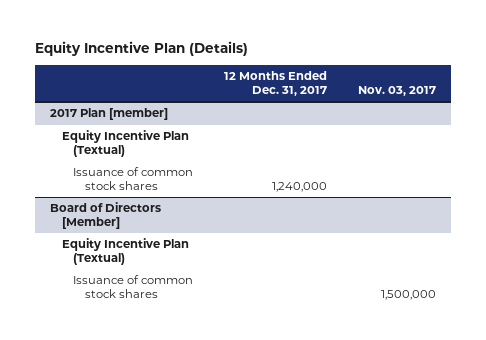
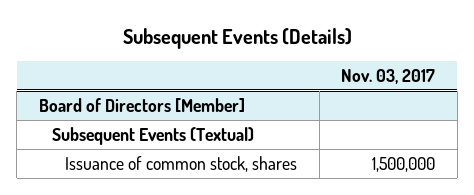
[34,41,248,57] Equity Incentive Plan (Details) -> [123,27,353,49] Subsequent Events (Details)
[223,71,327,96] 12 Months Ended Dec. 31, 2017 -> none
[50,108,169,121] 2017 Plan [member] -> none
[61,130,189,157] Equity Incentive Plan (Textual) -> none
[73,167,194,190] Issuance of common stock shares -> none
[61,238,189,265] Equity Incentive Plan (Textual) -> none
none -> [52,126,255,145] Subsequent Events (Textual)
[73,275,194,298] Issuance of common stock shares -> [65,155,298,172] Issuance of common stock, shares

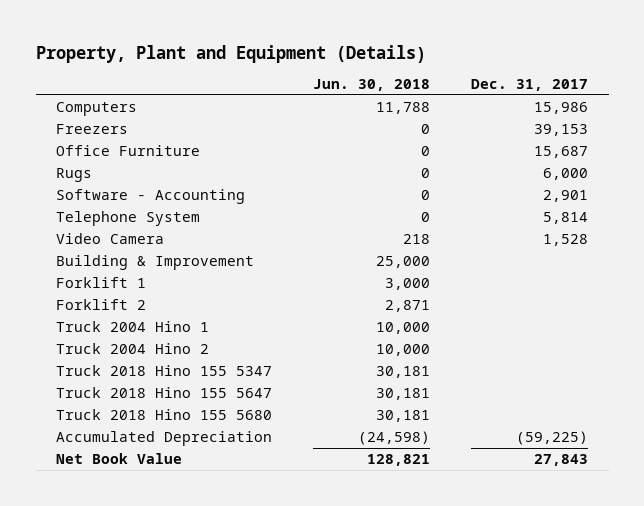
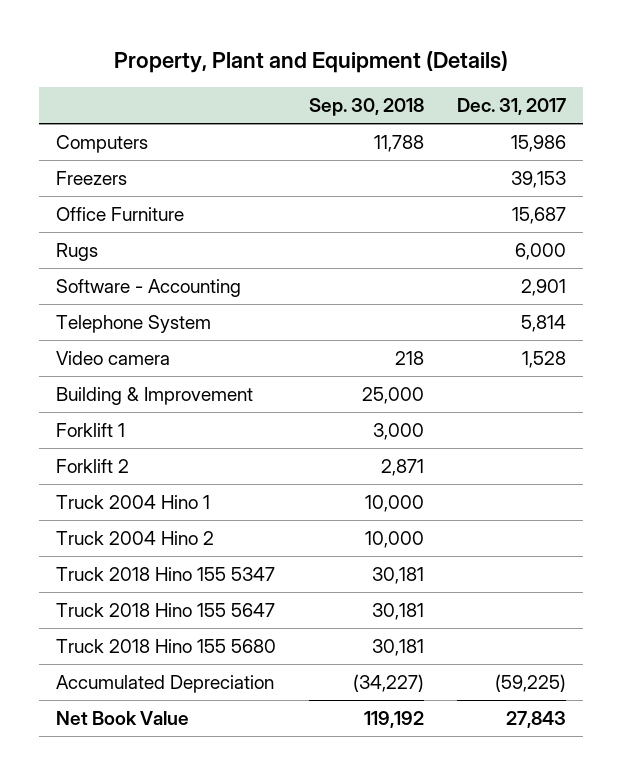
[313,79,431,92] Jun. 30, 2018 -> none
none -> [309,98,425,117] Sep. 30, 2018
[56,233,165,245] Video Camera -> [55,350,170,365] Video camera

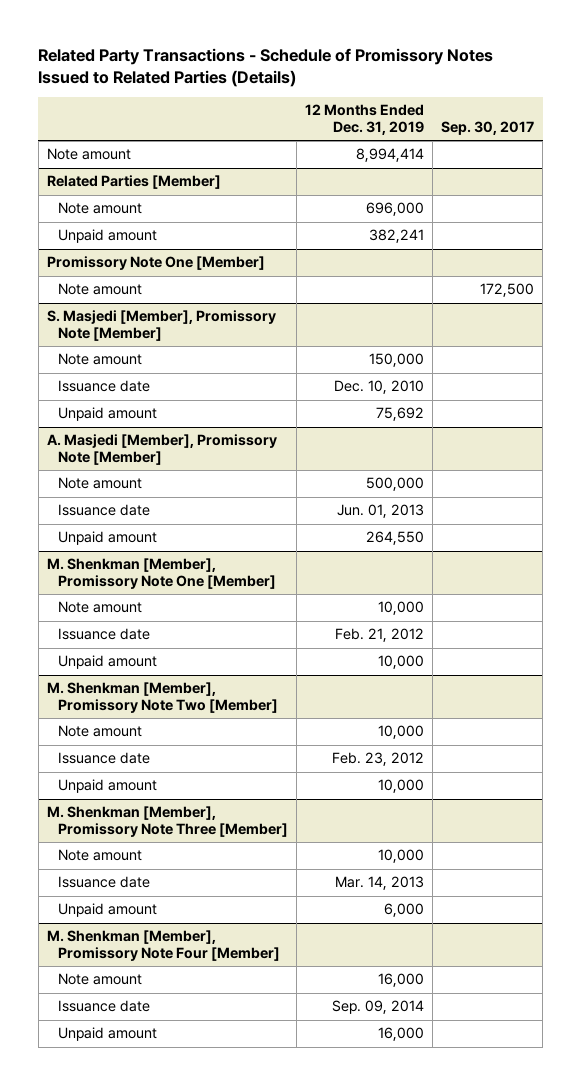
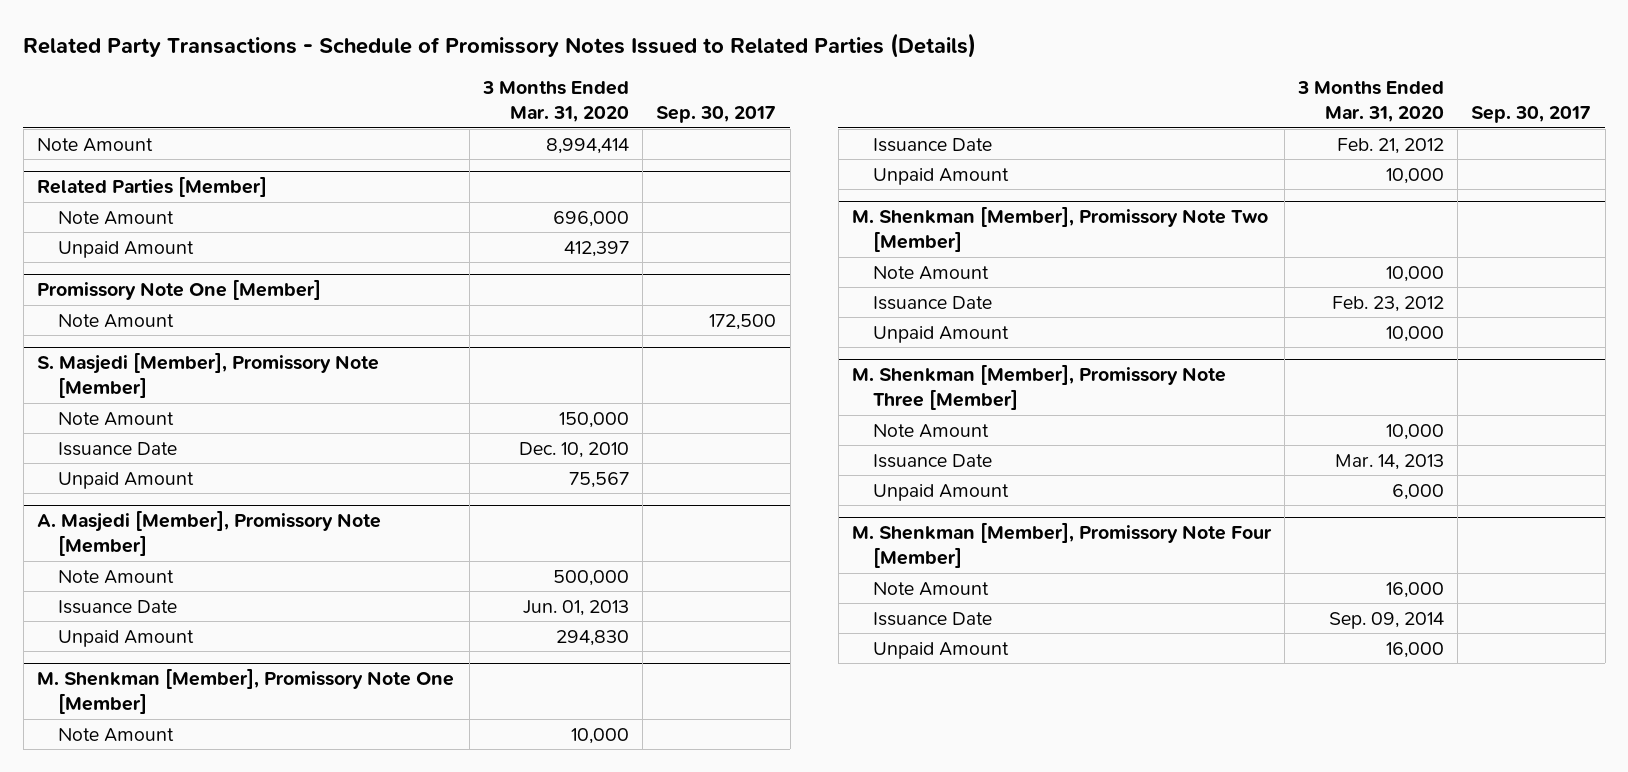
[304,104,424,135] 12 Months Ended Dec. 31, 2019 -> none
none -> [482,81,630,123] 3 Months Ended Mar. 31, 2020
[47,148,132,161] Note amount -> [36,137,153,152] Note Amount
[57,202,142,215] Note amount -> [58,210,175,225] Note Amount
[57,229,157,244] Unpaid amount -> [58,240,195,258] Unpaid Amount
[57,283,142,296] Note amount -> [58,313,175,328] Note Amount
[57,353,142,366] Note amount -> [58,411,175,426] Note Amount
[57,380,150,393] Issuance date -> [58,441,178,456] Issuance Date
[57,407,157,422] Unpaid amount -> [58,471,195,489] Unpaid Amount
[57,477,142,490] Note amount -> [58,569,175,584] Note Amount
[57,504,150,517] Issuance date -> [58,599,178,614] Issuance Date
[57,531,157,546] Unpaid amount -> [58,629,195,647] Unpaid Amount
[57,601,142,614] Note amount -> [58,727,175,742] Note Amount
[57,628,150,641] Issuance date -> [873,137,993,152] Issuance Date
[57,655,157,670] Unpaid amount -> [873,167,1010,185] Unpaid Amount
[57,725,142,738] Note amount -> [873,265,990,280] Note Amount
[57,752,150,765] Issuance date -> [873,295,993,310] Issuance Date
[57,779,157,794] Unpaid amount -> [873,325,1010,343] Unpaid Amount
[57,849,142,862] Note amount -> [873,423,990,438] Note Amount
[57,876,150,889] Issuance date -> [873,453,993,468] Issuance Date
[57,903,157,918] Unpaid amount -> [873,483,1010,501] Unpaid Amount
[57,973,142,986] Note amount -> [873,581,990,596] Note Amount
[57,1000,150,1013] Issuance date -> [873,611,993,626] Issuance Date
[57,1027,157,1042] Unpaid amount -> [873,641,1010,659] Unpaid Amount

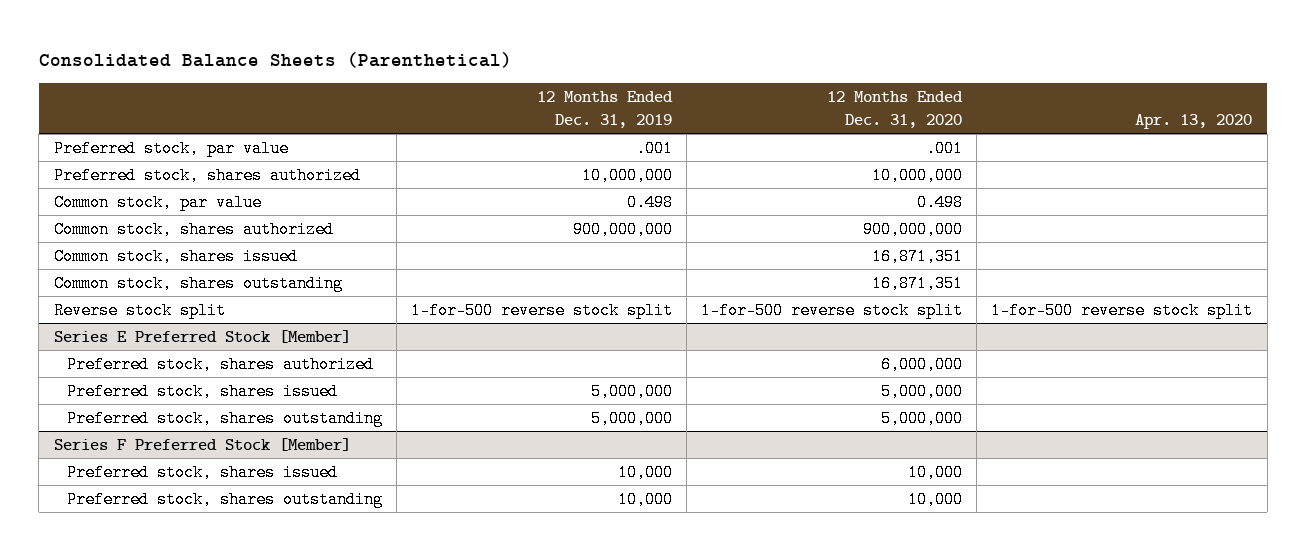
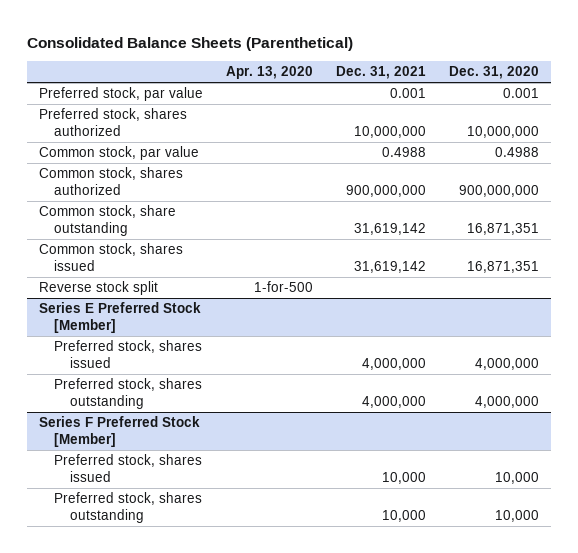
[537,91,674,128] 12 Months Ended Dec. 31, 2019 -> none
[827,91,964,128] 12 Months Ended Dec. 31, 2020 -> none
none -> [336,66,427,80] Dec. 31, 2021
none -> [449,66,540,80] Dec. 31, 2020
none -> [38,205,176,237] Common stock, share outstanding
[53,275,343,293] Common stock, shares outstanding -> none
[991,302,1254,320] 1-for-500 reverse stock split -> [253,281,313,293] 1-for-500
[66,356,374,374] Preferred stock, shares authorized -> none

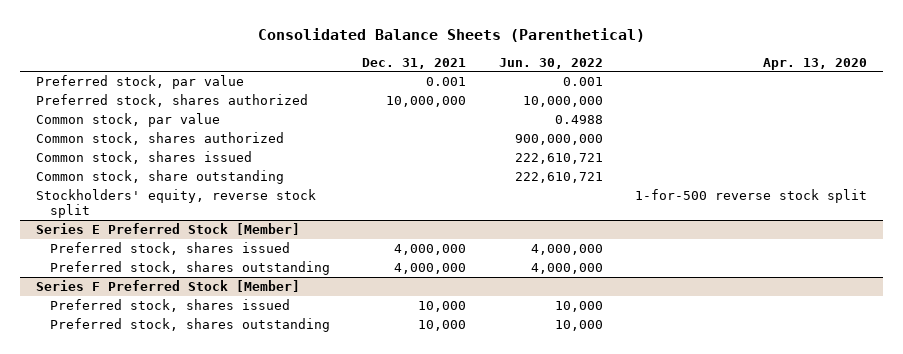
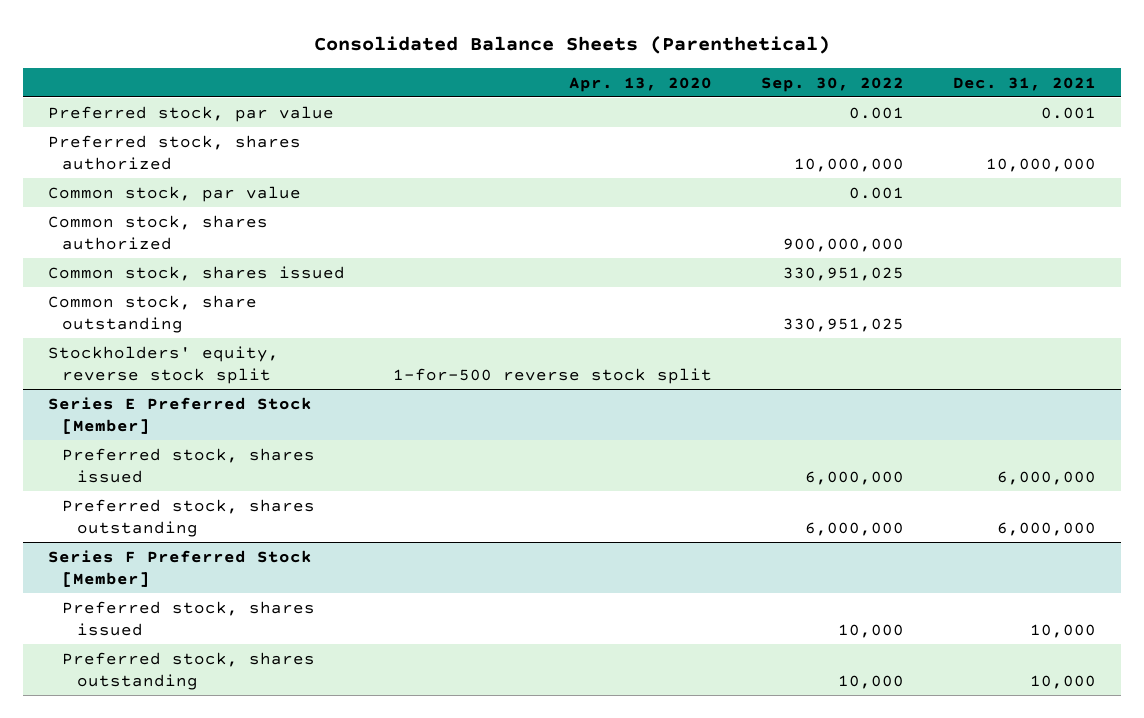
[498,57,603,69] Jun. 30, 2022 -> none
none -> [761,76,905,92] Sep. 30, 2022
[394,244,467,256] 4,000,000 -> [997,470,1097,485] 6,000,000
[394,263,467,275] 4,000,000 -> [997,521,1097,536] 6,000,000

